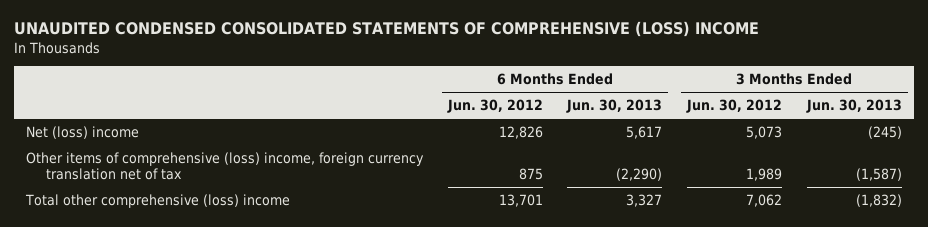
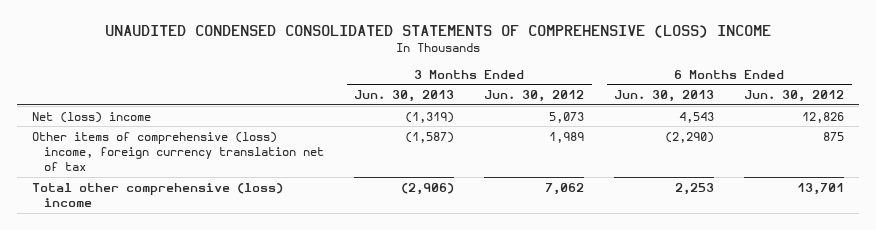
[626,125,663,139] 5,617 -> [679,111,715,123] 4,543
[867,125,902,139] (245) -> [405,111,455,123] (1,319)
[626,193,663,207] 3,327 -> [675,182,715,195] 2,253
[855,193,902,207] (1,832) -> [401,182,455,195] (2,906)

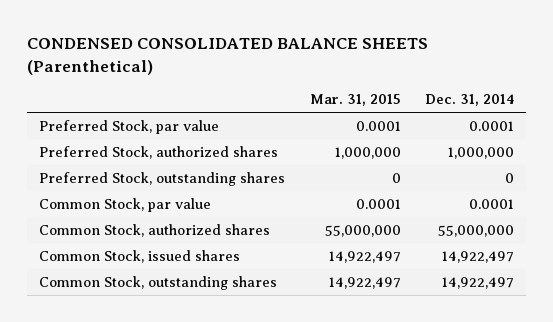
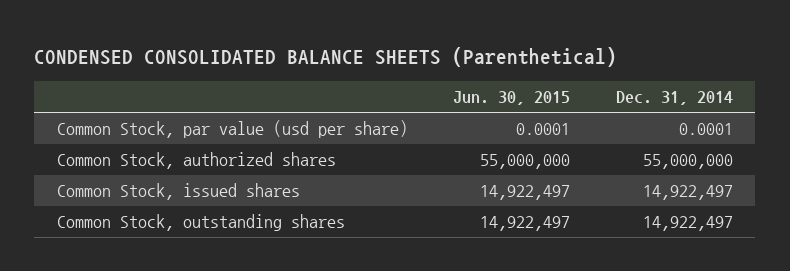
[309,94,401,107] Mar. 31, 2015 -> none
none -> [453,91,571,106] Jun. 30, 2015
[39,119,220,134] Preferred Stock, par value -> none
[39,145,279,159] Preferred Stock, authorized shares -> none
[39,171,286,186] Preferred Stock, outstanding shares -> none
[39,197,212,212] Common Stock, par value -> [57,120,409,139] Common Stock, par value (usd per share)

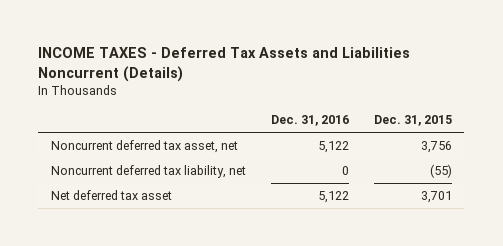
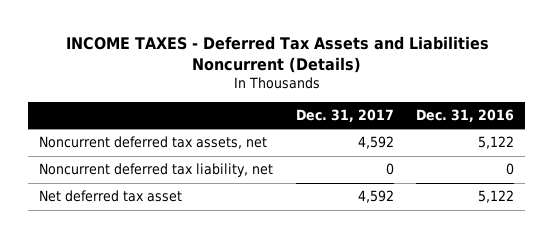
[373,115,452,127] Dec. 31, 2015 -> none
none -> [295,108,394,122] Dec. 31, 2017
[50,139,238,153] Noncurrent deferred tax asset, net -> [39,136,268,150] Noncurrent deferred tax assets, net

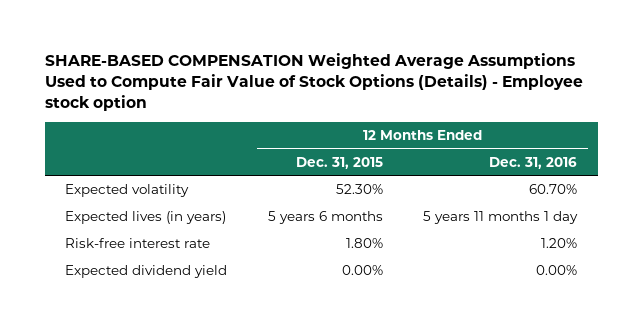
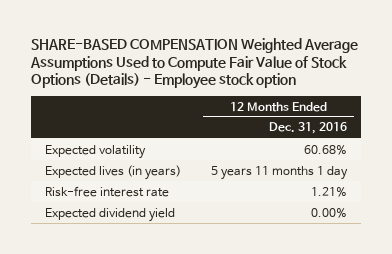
[295,156,383,169] Dec. 31, 2015 -> none
[529,184,578,195] 60.70% -> [303,144,347,155] 60.68%
[541,238,578,249] 1.20% -> [310,186,347,197] 1.21%

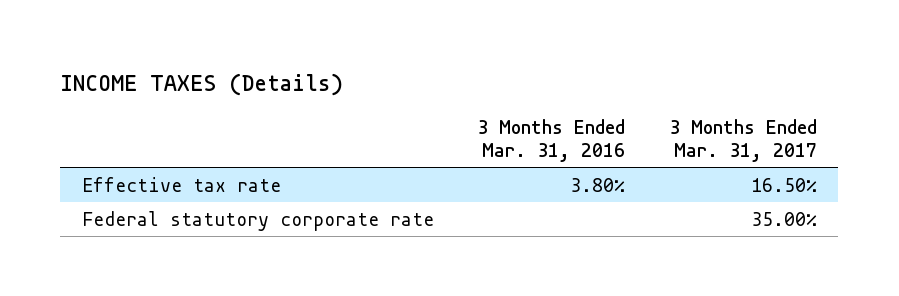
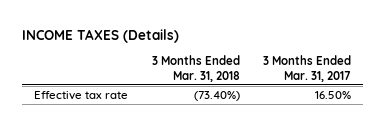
[477,119,626,163] 3 Months Ended Mar. 31, 2016 -> none
none -> [151,55,240,82] 3 Months Ended Mar. 31, 2018
[82,210,435,231] Federal statutory corporate rate -> none

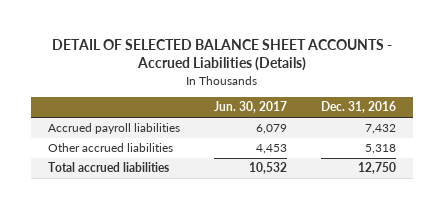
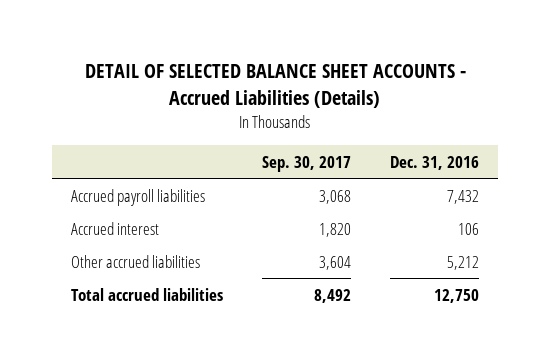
[213,101,287,114] Jun. 30, 2017 -> none
none -> [261,155,351,172] Sep. 30, 2017
none -> [71,221,160,235] Accrued interest
[365,144,397,155] 5,318 -> [446,255,479,270] 5,212

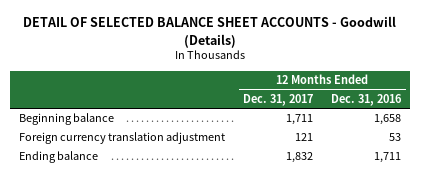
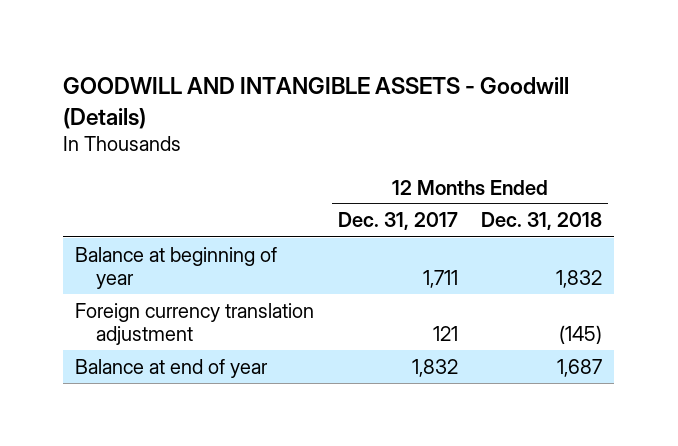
[23,16,397,48] DETAIL OF SELECTED BALANCE SHEET ACCOUNTS - Goodwill (Details) -> [63,76,570,129] GOODWILL AND INTANGIBLE ASSETS - Goodwill (Details)
[331,93,403,106] Dec. 31, 2016 -> none
none -> [481,212,603,231] Dec. 31, 2018
[19,113,115,126] Beginning balance -> [75,246,278,289] Balance at beginning of year
[19,151,99,164] Ending balance -> [75,358,269,378] Balance at end of year

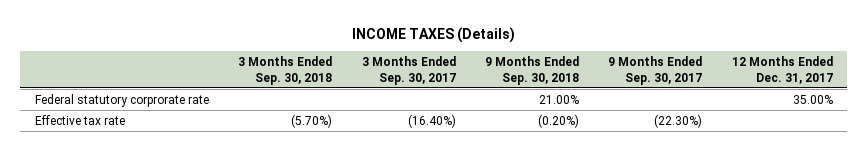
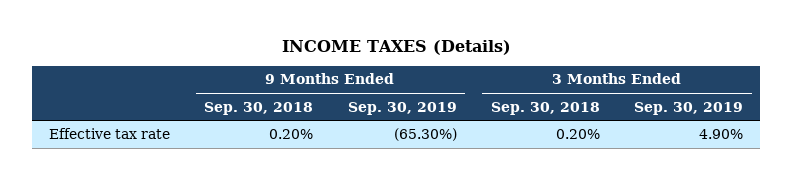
[361,56,456,85] 3 Months Ended Sep. 30, 2017 -> none
[608,56,703,85] 9 Months Ended Sep. 30, 2017 -> none
[731,56,833,84] 12 Months Ended Dec. 31, 2017 -> none
none -> [347,101,457,115] Sep. 30, 2019
none -> [634,101,744,115] Sep. 30, 2019
[34,93,209,107] Federal statutory corprorate rate -> none
[291,113,333,128] (5.70%) -> [555,129,600,140] 0.20%
[537,113,579,128] (0.20%) -> [269,129,314,140] 0.20%

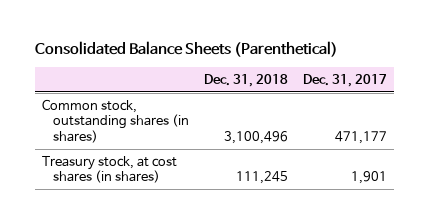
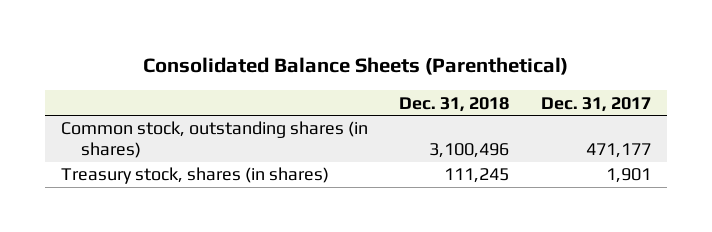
[42,156,178,184] Treasury stock, at cost shares (in shares) -> [60,167,329,185] Treasury stock, shares (in shares)

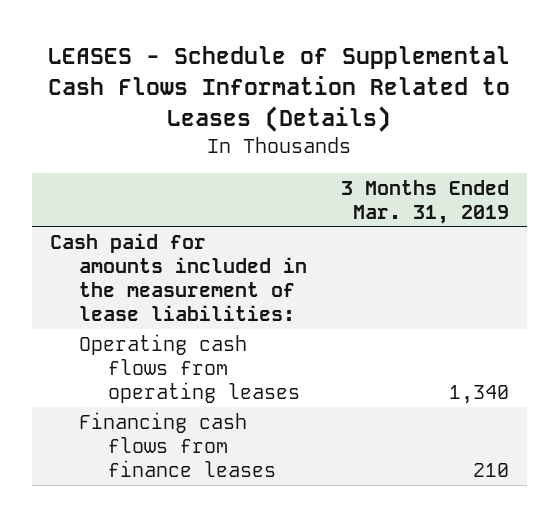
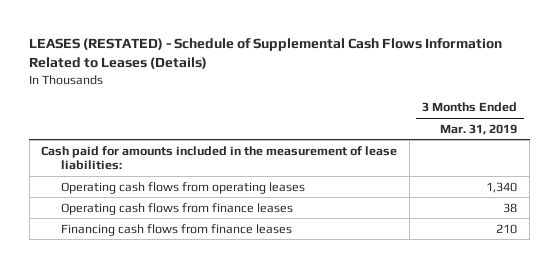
[48,45,511,132] LEASES - Schedule of Supplemental Cash Flows Information Related to Leases (Details) -> [29,38,503,70] LEASES (RESTATED) - Schedule of Supplemental Cash Flows Information Related to Leases (Details)
none -> [60,202,293,215] Operating cash flows from finance leases

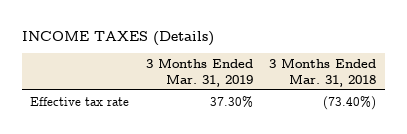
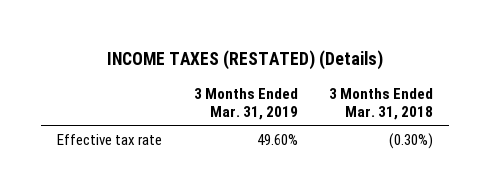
[21,30,214,46] INCOME TAXES (Details) -> [107,49,384,70] INCOME TAXES (RESTATED) (Details)
[209,95,253,108] 37.30% -> [256,133,298,145] 49.60%
[323,95,377,110] (73.40%) -> [389,132,434,149] (0.30%)

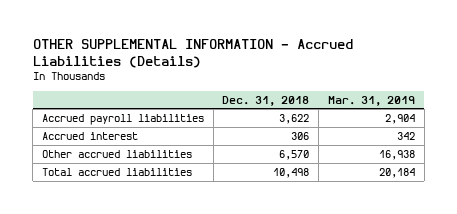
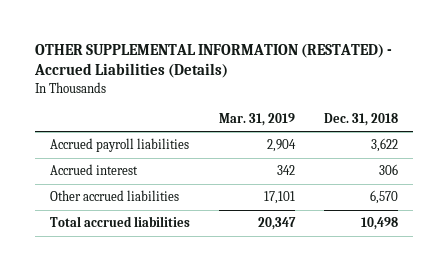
[32,39,353,68] OTHER SUPPLEMENTAL INFORMATION - Accrued Liabilities (Details) -> [34,44,393,79] OTHER SUPPLEMENTAL INFORMATION (RESTATED) - Accrued Liabilities (Details)
[378,149,415,160] 16,938 -> [264,191,296,205] 17,101
[378,167,415,178] 20,184 -> [258,217,297,231] 20,347

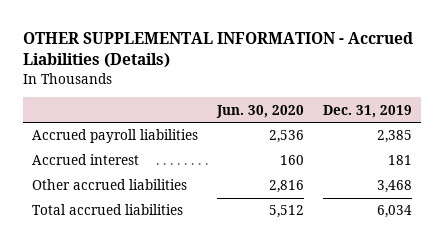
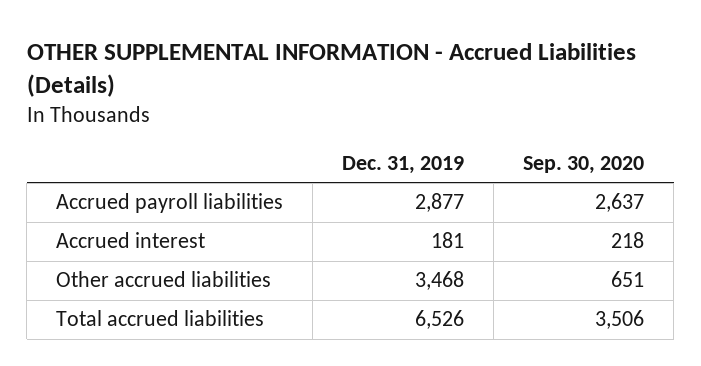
[215,104,304,118] Jun. 30, 2020 -> none
none -> [523,156,645,175] Sep. 30, 2020
[376,130,412,144] 2,385 -> [415,193,465,213] 2,877
[376,205,412,219] 6,034 -> [415,310,465,330] 6,526

